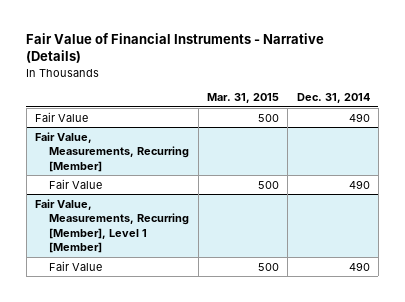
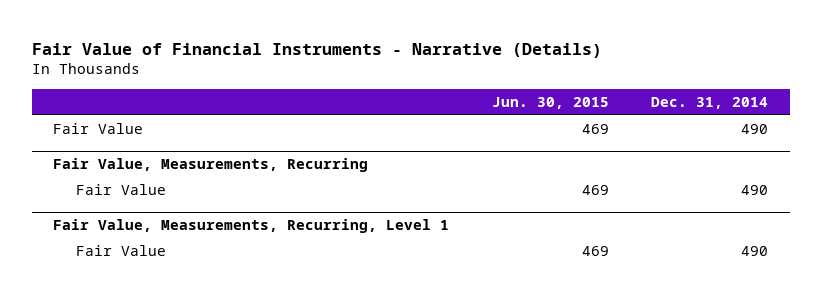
[206,93,279,104] Mar. 31, 2015 -> none
none -> [491,96,609,109] Jun. 30, 2015
[35,131,190,172] Fair Value, Measurements, Recurring [Member] -> [53,158,369,173] Fair Value, Measurements, Recurring
[35,198,190,254] Fair Value, Measurements, Recurring [Member], Level 1 [Member] -> [53,219,450,234] Fair Value, Measurements, Recurring, Level 1

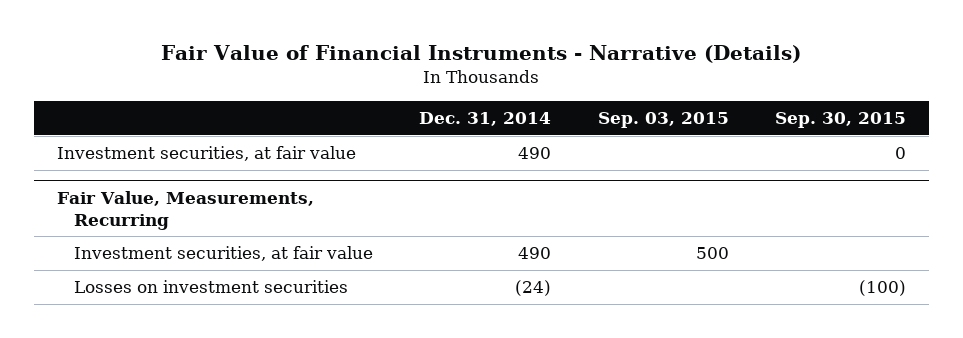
[491,96,609,109] Jun. 30, 2015 -> none
none -> [597,111,729,128] Sep. 03, 2015
none -> [774,111,906,128] Sep. 30, 2015
[53,123,144,135] Fair Value -> [56,146,356,162] Investment securities, at fair value
[53,219,450,234] Fair Value, Measurements, Recurring, Level 1 -> none
[76,245,167,257] Fair Value -> none
[76,184,167,196] Fair Value -> [74,246,374,262] Investment securities, at fair value
none -> [74,280,349,294] Losses on investment securities

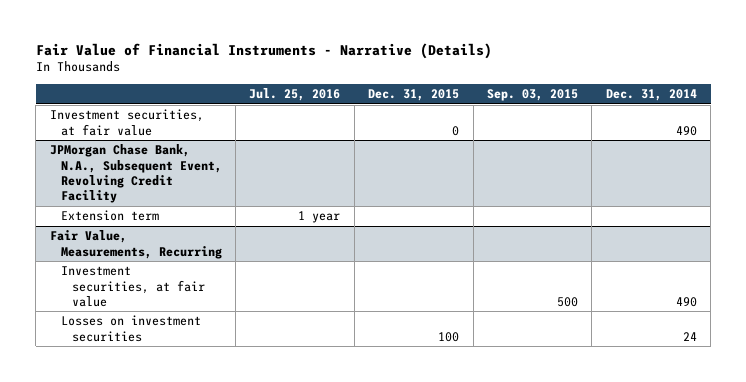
[774,111,906,128] Sep. 30, 2015 -> none
none -> [249,87,341,101] Jul. 25, 2016
none -> [368,88,460,101] Dec. 31, 2015
none -> [49,144,222,203] JPMorgan Chase Bank, N.A., Subsequent Event, Revolving Credit Facility
none -> [60,210,159,222] Extension term
[515,280,552,297] (24) -> [682,331,697,341] 24

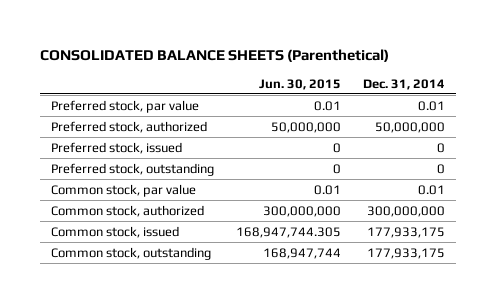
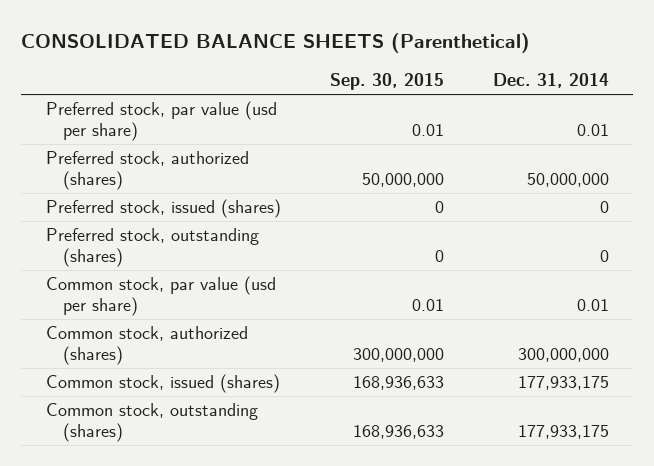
[259,78,342,90] Jun. 30, 2015 -> none
none -> [329,73,444,91] Sep. 30, 2015
[50,99,199,113] Preferred stock, par value -> [45,101,277,142] Preferred stock, par value (usd per share)
[50,120,207,133] Preferred stock, authorized -> [45,151,249,191] Preferred stock, authorized (shares)
[50,141,182,154] Preferred stock, issued -> [45,199,281,219] Preferred stock, issued (shares)
[50,162,214,176] Preferred stock, outstanding -> [45,228,259,268] Preferred stock, outstanding (shares)
[50,183,196,197] Common stock, par value -> [45,276,276,317] Common stock, par value (usd per share)
[50,204,204,217] Common stock, authorized -> [45,326,248,366] Common stock, authorized (shares)
[50,225,179,238] Common stock, issued -> [45,374,280,394] Common stock, issued (shares)
[50,246,211,260] Common stock, outstanding -> [45,403,258,443] Common stock, outstanding (shares)

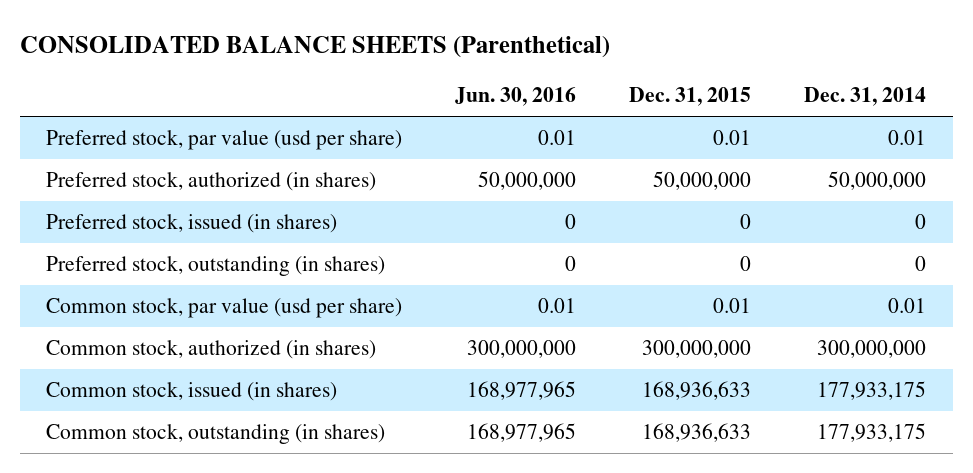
[329,73,444,91] Sep. 30, 2015 -> none
none -> [455,87,577,107] Jun. 30, 2016
none -> [629,87,752,107] Dec. 31, 2015
[45,151,249,191] Preferred stock, authorized (shares) -> [46,171,377,191] Preferred stock, authorized (in shares)
[45,199,281,219] Preferred stock, issued (shares) -> [46,213,338,233] Preferred stock, issued (in shares)
[45,228,259,268] Preferred stock, outstanding (shares) -> [46,255,386,276] Preferred stock, outstanding (in shares)
[45,326,248,366] Common stock, authorized (shares) -> [46,339,377,359] Common stock, authorized (in shares)
[45,374,280,394] Common stock, issued (shares) -> [46,381,338,401] Common stock, issued (in shares)
[45,403,258,443] Common stock, outstanding (shares) -> [46,423,386,444] Common stock, outstanding (in shares)

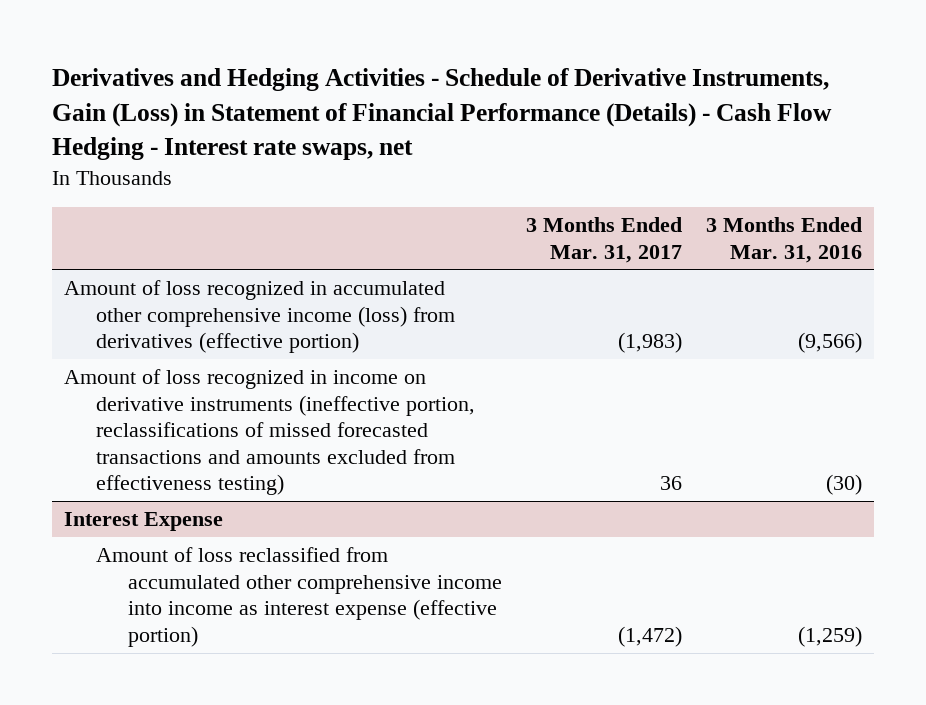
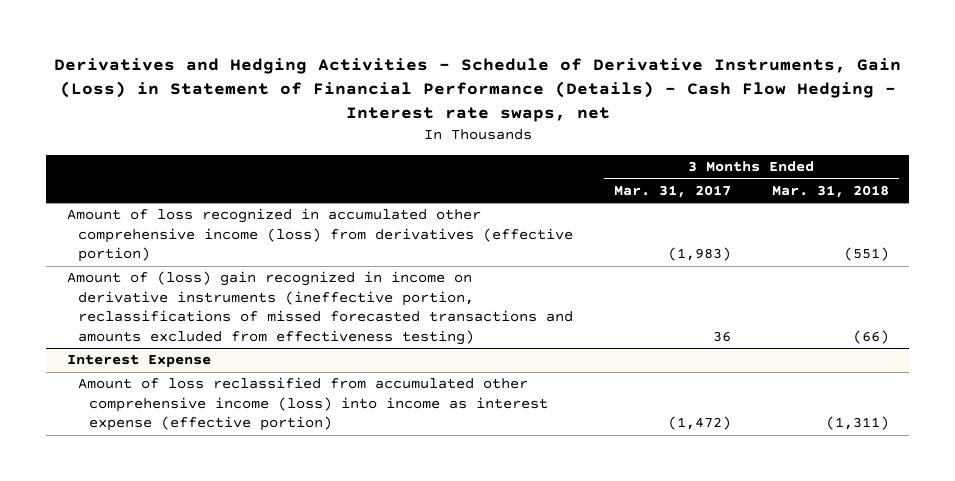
[706,216,863,263] 3 Months Ended Mar. 31, 2016 -> none
none -> [771,184,889,198] Mar. 31, 2018
[63,369,476,496] Amount of loss recognized in income on derivative instruments (ineffective portion, reclassifications of missed forecasted transactions and amounts excluded from effectiveness testing) -> [66,271,573,345] Amount of (loss) gain recognized in income on derivative instruments (ineffective portion, reclassifications of missed forecasted transactions and amounts excluded from effectiveness testing)
[96,547,503,647] Amount of loss reclassified from accumulated other comprehensive income into income as interest expense (effective portion) -> [77,377,549,432] Amount of loss reclassified from accumulated other comprehensive income (loss) into income as interest expense (effective portion)

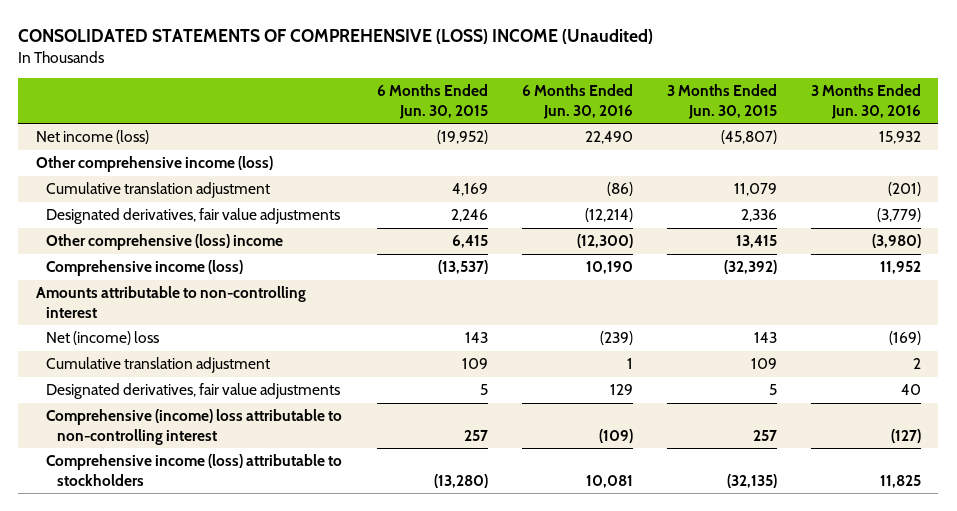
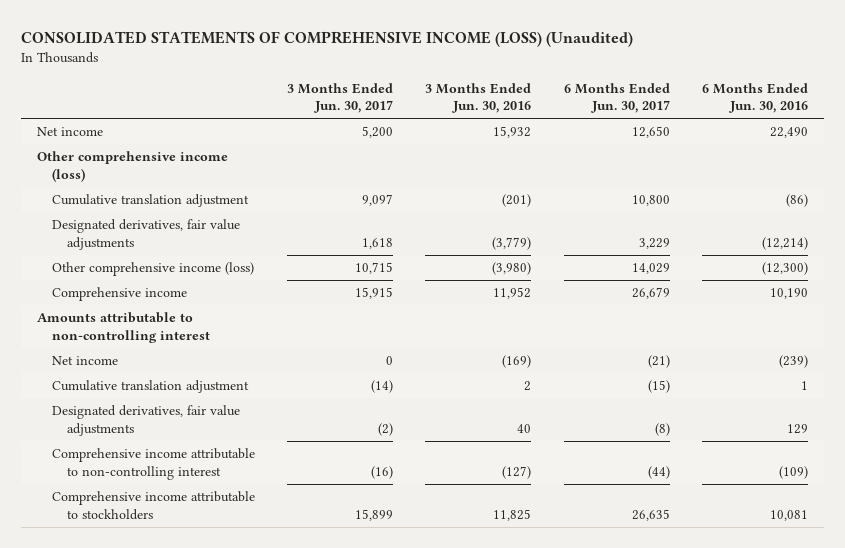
[18,29,654,45] CONSOLIDATED STATEMENTS OF COMPREHENSIVE (LOSS) INCOME (Unaudited) -> [20,30,633,47] CONSOLIDATED STATEMENTS OF COMPREHENSIVE INCOME (LOSS) (Unaudited)
[376,84,488,119] 6 Months Ended Jun. 30, 2015 -> none
[667,84,778,119] 3 Months Ended Jun. 30, 2015 -> none
none -> [287,82,394,114] 3 Months Ended Jun. 30, 2017
none -> [563,82,670,114] 6 Months Ended Jun. 30, 2017
[35,130,149,145] Net income (loss) -> [36,127,103,137] Net income
[46,234,284,251] Other comprehensive (loss) income -> [51,262,254,277] Other comprehensive income (loss)
[46,260,244,277] Comprehensive income (loss) -> [51,287,187,302] Comprehensive income
[46,331,160,346] Net (income) loss -> [51,356,118,366] Net income
[46,409,343,445] Comprehensive (income) loss attributable to non-controlling interest -> [51,448,255,480] Comprehensive income attributable to non-controlling interest
[46,454,343,486] Comprehensive income (loss) attributable to stockholders -> [51,491,255,520] Comprehensive income attributable to stockholders

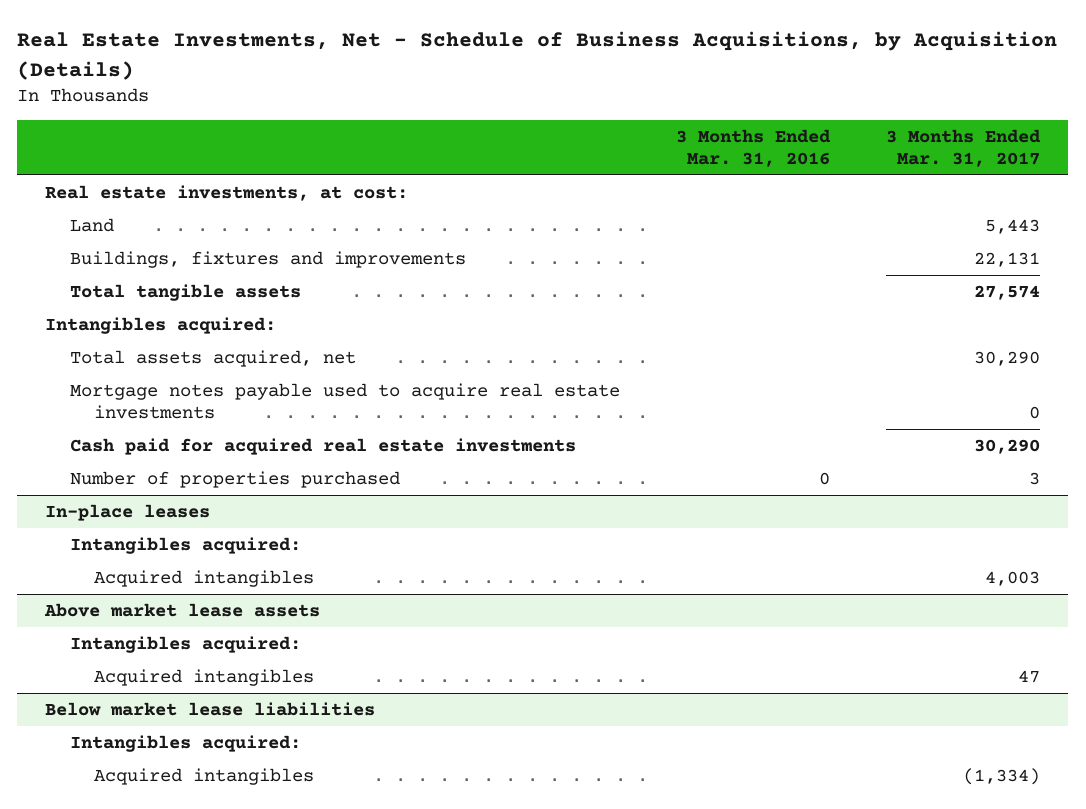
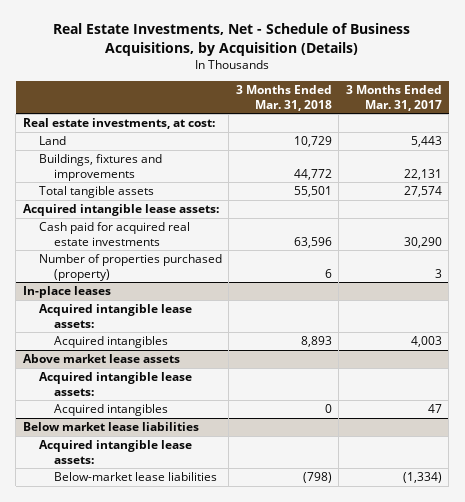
[676,129,832,167] 3 Months Ended Mar. 31, 2016 -> none
none -> [235,84,332,111] 3 Months Ended Mar. 31, 2018
[69,350,356,368] Total assets acquired, net -> none
[69,383,620,419] Mortgage notes payable used to acquire real estate investments -> none
[45,317,277,335] Intangibles acquired: -> [23,204,220,217] Acquired intangible lease assets:
[69,471,400,489] Number of properties purchased -> [38,254,222,281] Number of properties purchased (property)
[69,537,301,555] Intangibles acquired: -> [38,304,192,328] Acquired intangible lease assets:
[69,636,301,654] Intangibles acquired: -> [38,372,192,396] Acquired intangible lease assets:
[69,735,301,753] Intangibles acquired: -> [38,440,192,464] Acquired intangible lease assets:
[94,768,315,786] Acquired intangibles -> [54,472,218,482] Below-market lease liabilities

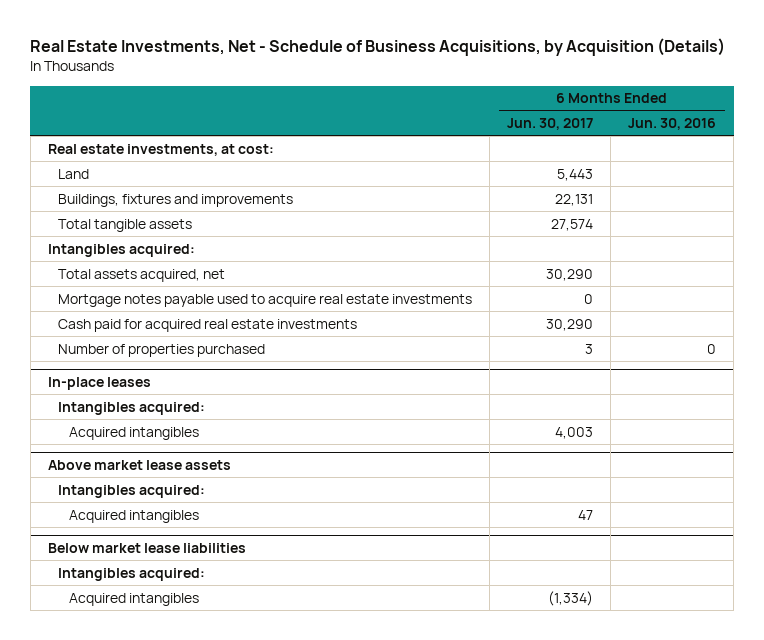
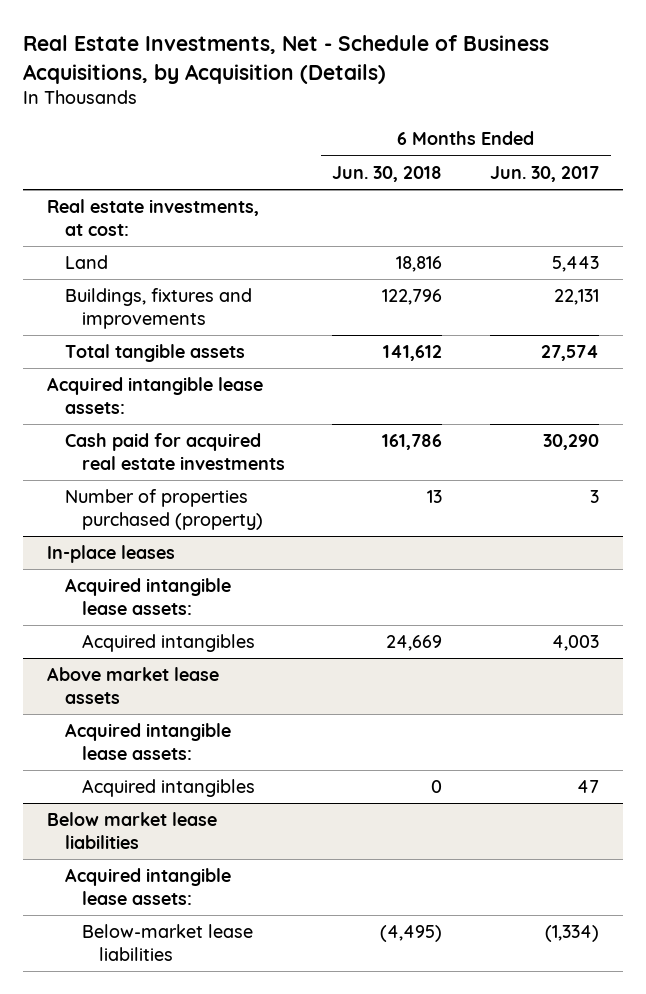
[628,118,717,131] Jun. 30, 2016 -> none
none -> [332,165,443,182] Jun. 30, 2018
[58,268,226,282] Total assets acquired, net -> none
[58,293,473,307] Mortgage notes payable used to acquire real estate investments -> none
[47,243,195,257] Intangibles acquired: -> [47,377,264,414] Acquired intangible lease assets:
[58,343,266,357] Number of properties purchased -> [64,489,263,530] Number of properties purchased (property)
[58,401,206,415] Intangibles acquired: -> [64,578,231,615] Acquired intangible lease assets:
[58,484,206,498] Intangibles acquired: -> [64,723,231,760] Acquired intangible lease assets:
[58,567,206,581] Intangibles acquired: -> [64,868,231,905] Acquired intangible lease assets:
[69,592,200,606] Acquired intangibles -> [81,924,253,961] Below-market lease liabilities

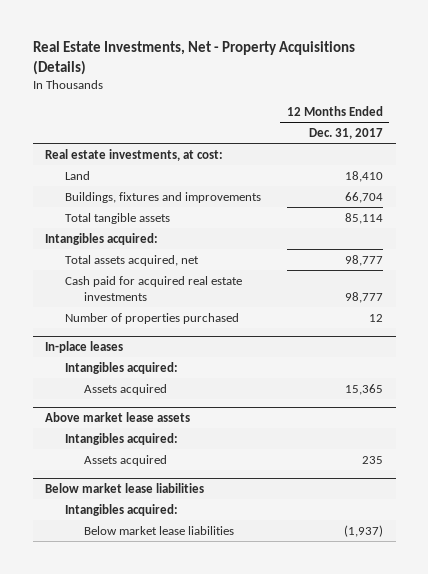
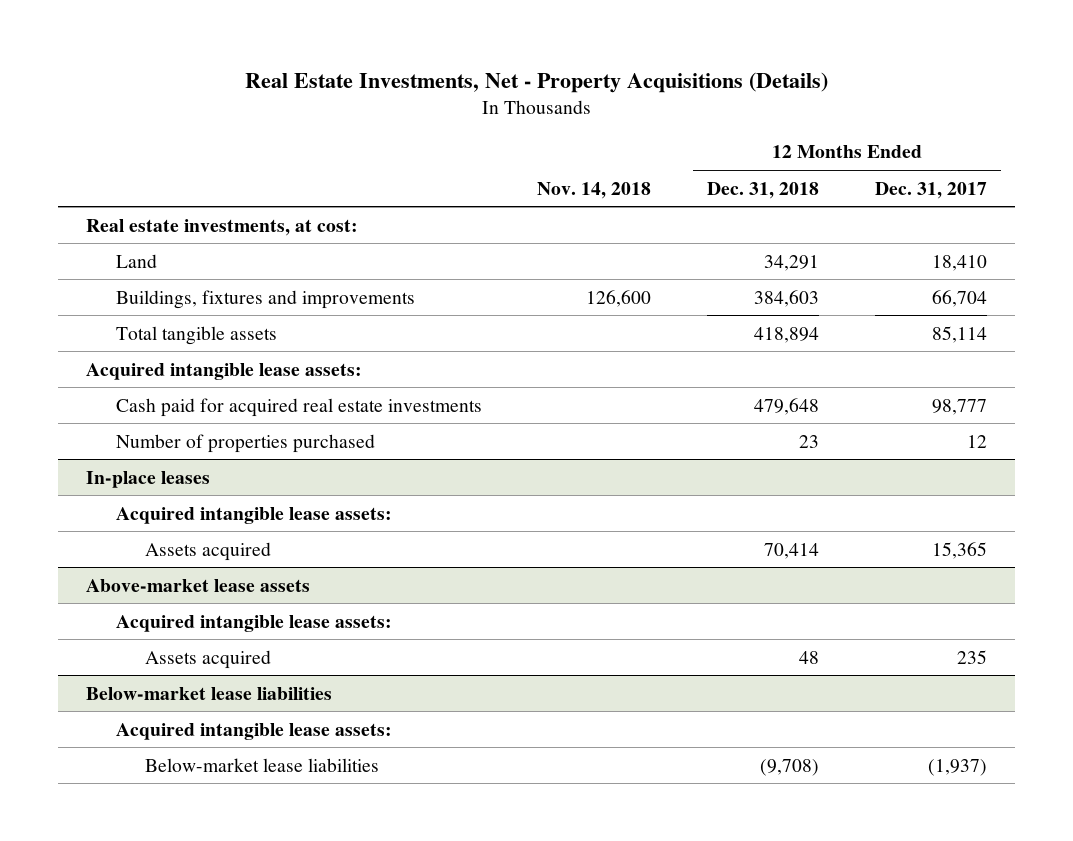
none -> [537,181,652,199] Nov. 14, 2018
none -> [707,181,820,199] Dec. 31, 2018
[64,254,199,266] Total assets acquired, net -> none
[45,232,159,245] Intangibles acquired: -> [86,362,363,380] Acquired intangible lease assets:
[64,361,178,374] Intangibles acquired: -> [115,506,392,524] Acquired intangible lease assets:
[45,411,191,422] Above market lease assets -> [86,578,311,592] Above-market lease assets
[64,432,178,445] Intangibles acquired: -> [115,614,392,632] Acquired intangible lease assets:
[45,482,205,493] Below market lease liabilities -> [86,686,333,700] Below-market lease liabilities
[64,503,178,516] Intangibles acquired: -> [115,722,392,740] Acquired intangible lease assets:
[84,525,235,535] Below market lease liabilities -> [144,757,379,772] Below-market lease liabilities

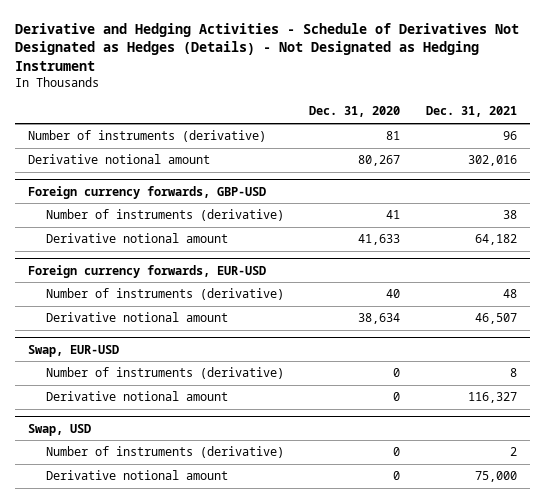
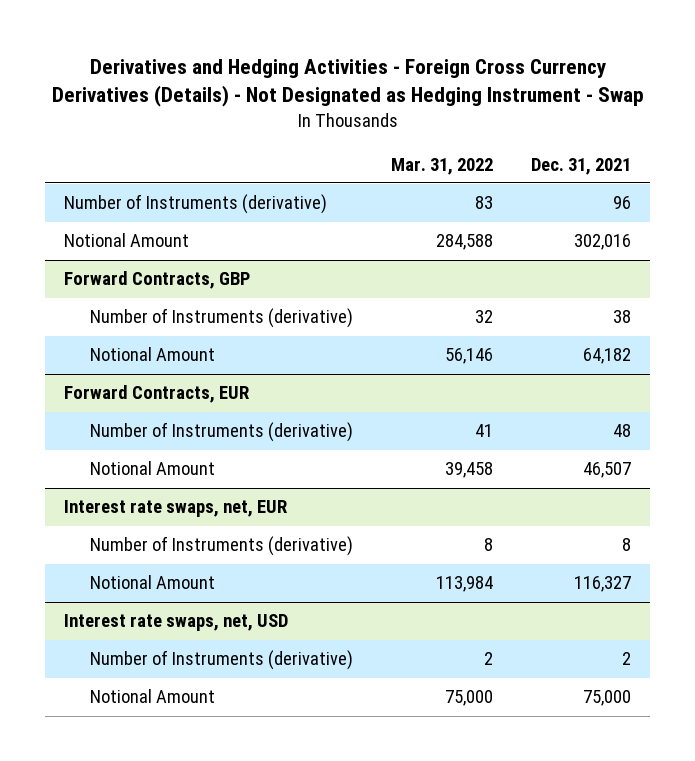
[15,22,520,71] Derivative and Hedging Activities - Schedule of Derivatives Not Designated as Hedges (Details) - Not Designated as Hedging Instrument -> [51,58,644,108] Derivatives and Hedging Activities - Foreign Cross Currency Derivatives (Details) - Not Designated as Hedging Instrument - Swap
[309,106,401,118] Dec. 31, 2020 -> none
none -> [391,157,494,175] Mar. 31, 2022
[28,185,267,199] Foreign currency forwards, GBP-USD -> none
[28,264,267,278] Foreign currency forwards, EUR-USD -> none
[28,344,120,357] Swap, EUR-USD -> none
[28,423,92,436] Swap, USD -> none
[28,130,267,143] Number of instruments (derivative) -> [64,194,328,215] Number of Instruments (derivative)
[28,154,211,165] Derivative notional amount -> [64,233,190,248] Notional Amount
none -> [64,271,251,290] Forward Contracts, GBP
[45,209,284,222] Number of instruments (derivative) -> [90,308,354,329] Number of Instruments (derivative)
[45,233,228,244] Derivative notional amount -> [90,347,216,362] Notional Amount
none -> [64,385,250,404] Forward Contracts, EUR
[45,288,284,301] Number of instruments (derivative) -> [90,422,354,443] Number of Instruments (derivative)
[45,312,228,323] Derivative notional amount -> [90,461,216,476] Notional Amount
none -> [64,500,288,518] Interest rate swaps, net, EUR
[45,367,284,380] Number of instruments (derivative) -> [90,536,354,557] Number of Instruments (derivative)
[45,391,228,402] Derivative notional amount -> [90,575,216,590] Notional Amount
none -> [64,614,289,632] Interest rate swaps, net, USD
[45,446,284,459] Number of instruments (derivative) -> [90,650,354,671] Number of Instruments (derivative)
[45,470,228,481] Derivative notional amount -> [90,689,216,704] Notional Amount

